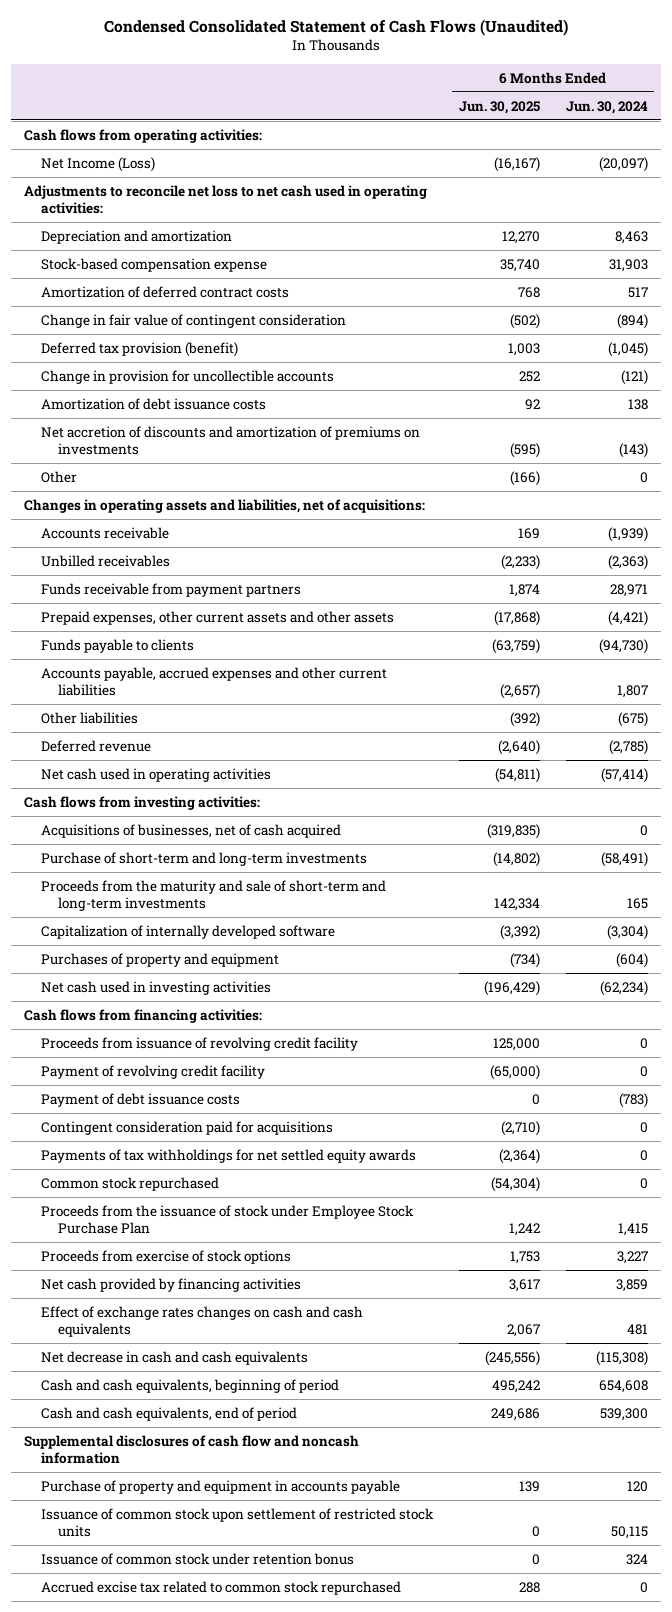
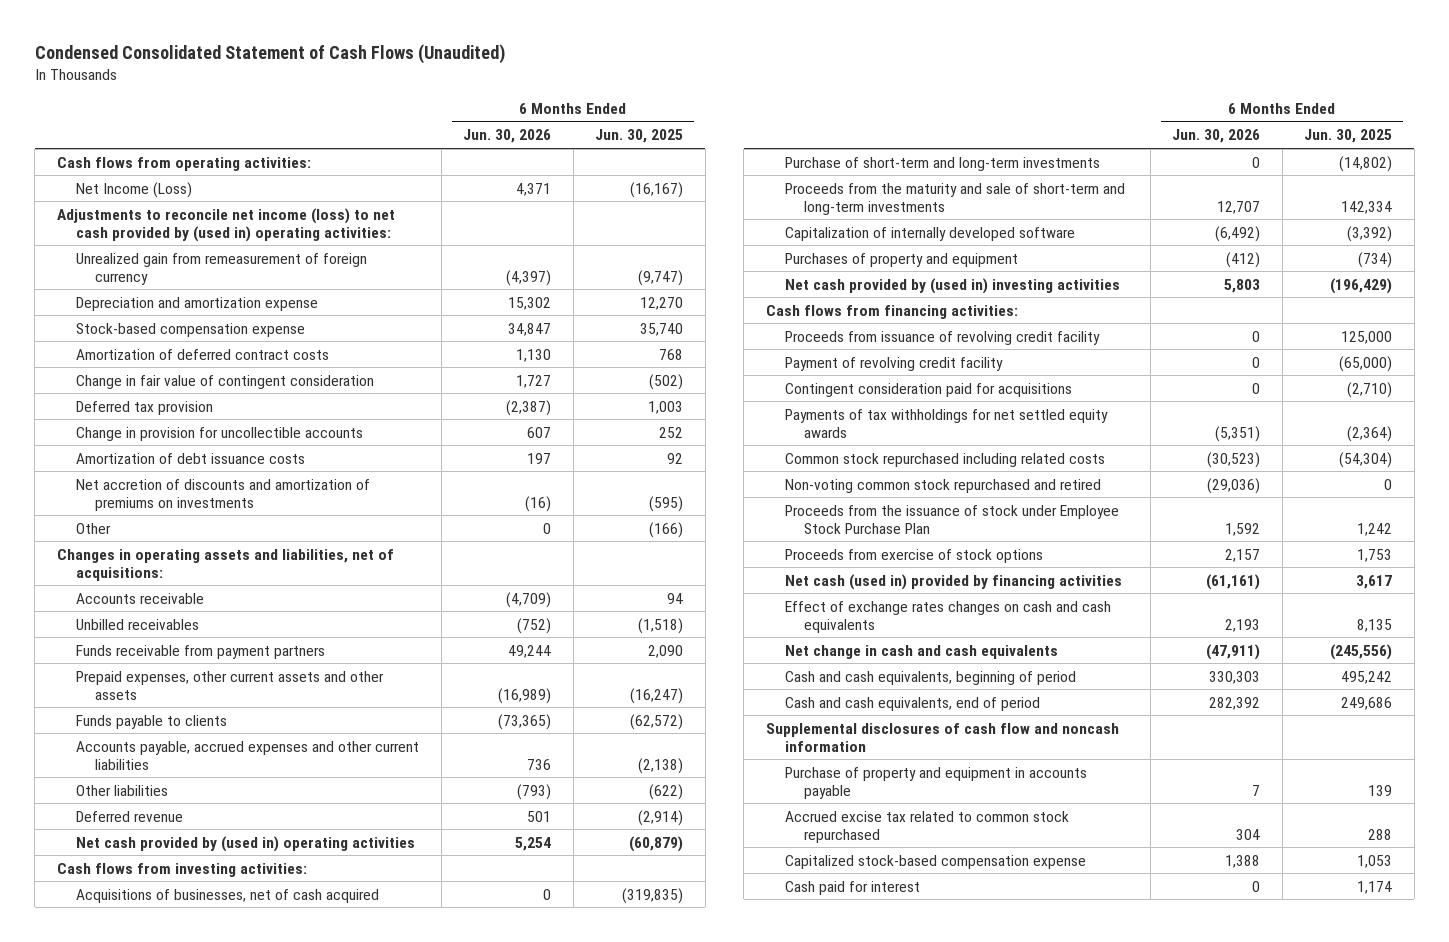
[565,100,648,114] Jun. 30, 2024 -> none
none -> [463,129,552,144] Jun. 30, 2026
[24,184,428,215] Adjustments to reconcile net loss to net cash used in operating activities: -> [56,207,395,242] Adjustments to reconcile net income (loss) to net cash provided by (used in) operating activities:
none -> [76,252,368,285] Unrealized gain from remeasurement of foreign currency
[40,229,232,244] Depreciation and amortization -> [76,296,319,311] Depreciation and amortization expense
[40,341,238,357] Deferred tax provision (benefit) -> [76,400,214,415] Deferred tax provision
[517,527,540,539] 169 -> [667,592,684,604] 94
[500,554,540,570] (2,233) -> [638,617,684,634] (1,518)
[508,583,540,597] 1,874 -> [648,644,684,658] 2,090
[493,610,540,626] (17,868) -> [630,687,684,704] (16,247)
[491,638,540,654] (63,759) -> [630,713,684,730] (62,572)
[499,684,540,700] (2,657) -> [638,757,684,774] (2,138)
[509,711,540,727] (392) -> [649,783,684,800] (622)
[497,739,540,755] (2,640) -> [638,809,684,826] (2,914)
[40,767,271,782] Net cash used in operating activities -> [76,835,416,852] Net cash provided by (used in) operating activities
[494,767,540,783] (54,811) -> [629,835,684,852] (60,879)
[40,980,271,995] Net cash used in investing activities -> [785,277,1121,294] Net cash provided by (used in) investing activities
[40,1092,240,1107] Payment of debt issuance costs -> none
[40,1176,219,1191] Common stock repurchased -> [785,452,1106,467] Common stock repurchased including related costs
none -> [785,478,1102,493] Non-voting common stock repurchased and retired
[40,1277,301,1292] Net cash provided by financing activities -> [785,573,1123,590] Net cash (used in) provided by financing activities
[506,1324,540,1338] 2,067 -> [1357,618,1393,632] 8,135
[40,1350,308,1365] Net decrease in cash and cash equivalents -> [785,644,1059,659] Net change in cash and cash equivalents
[40,1507,434,1538] Issuance of common stock upon settlement of restricted stock units -> none
[40,1552,354,1565] Issuance of common stock under retention bonus -> none
none -> [785,854,1087,869] Capitalized stock-based compensation expense
none -> [785,880,921,895] Cash paid for interest

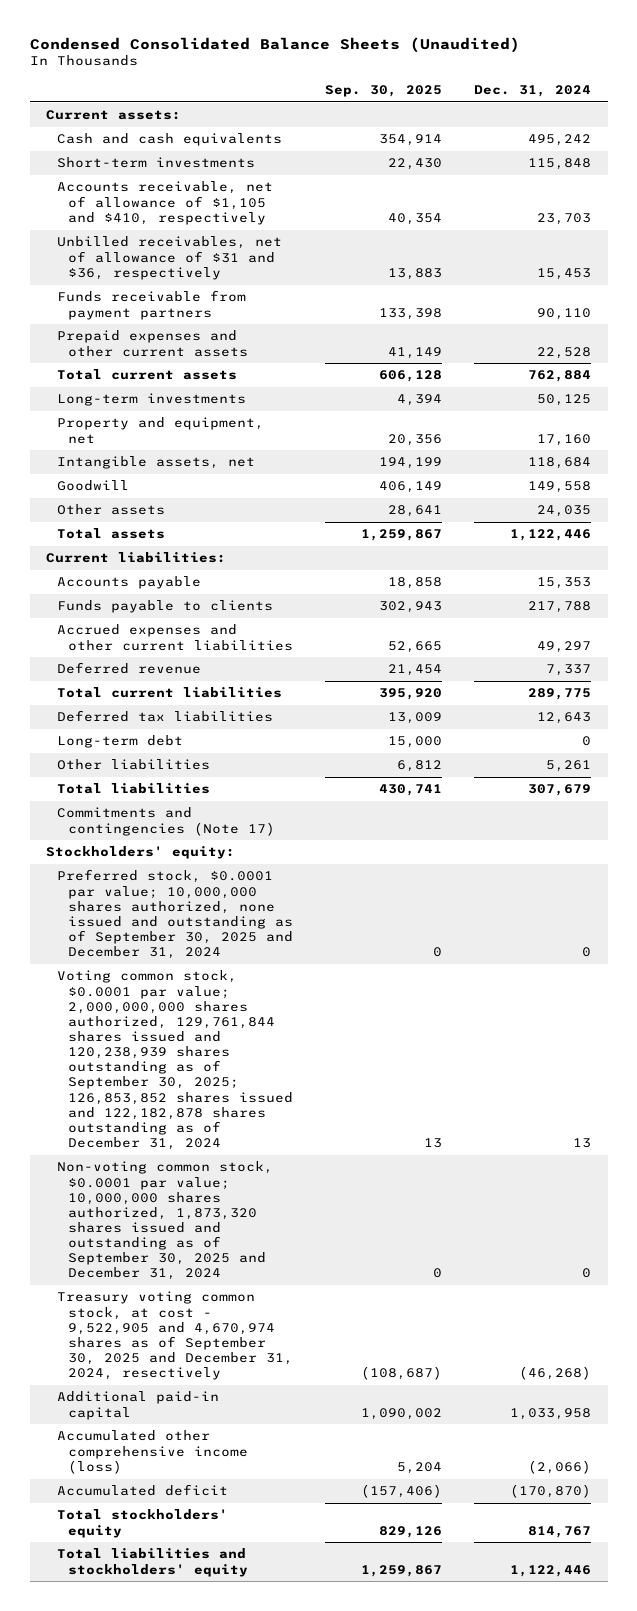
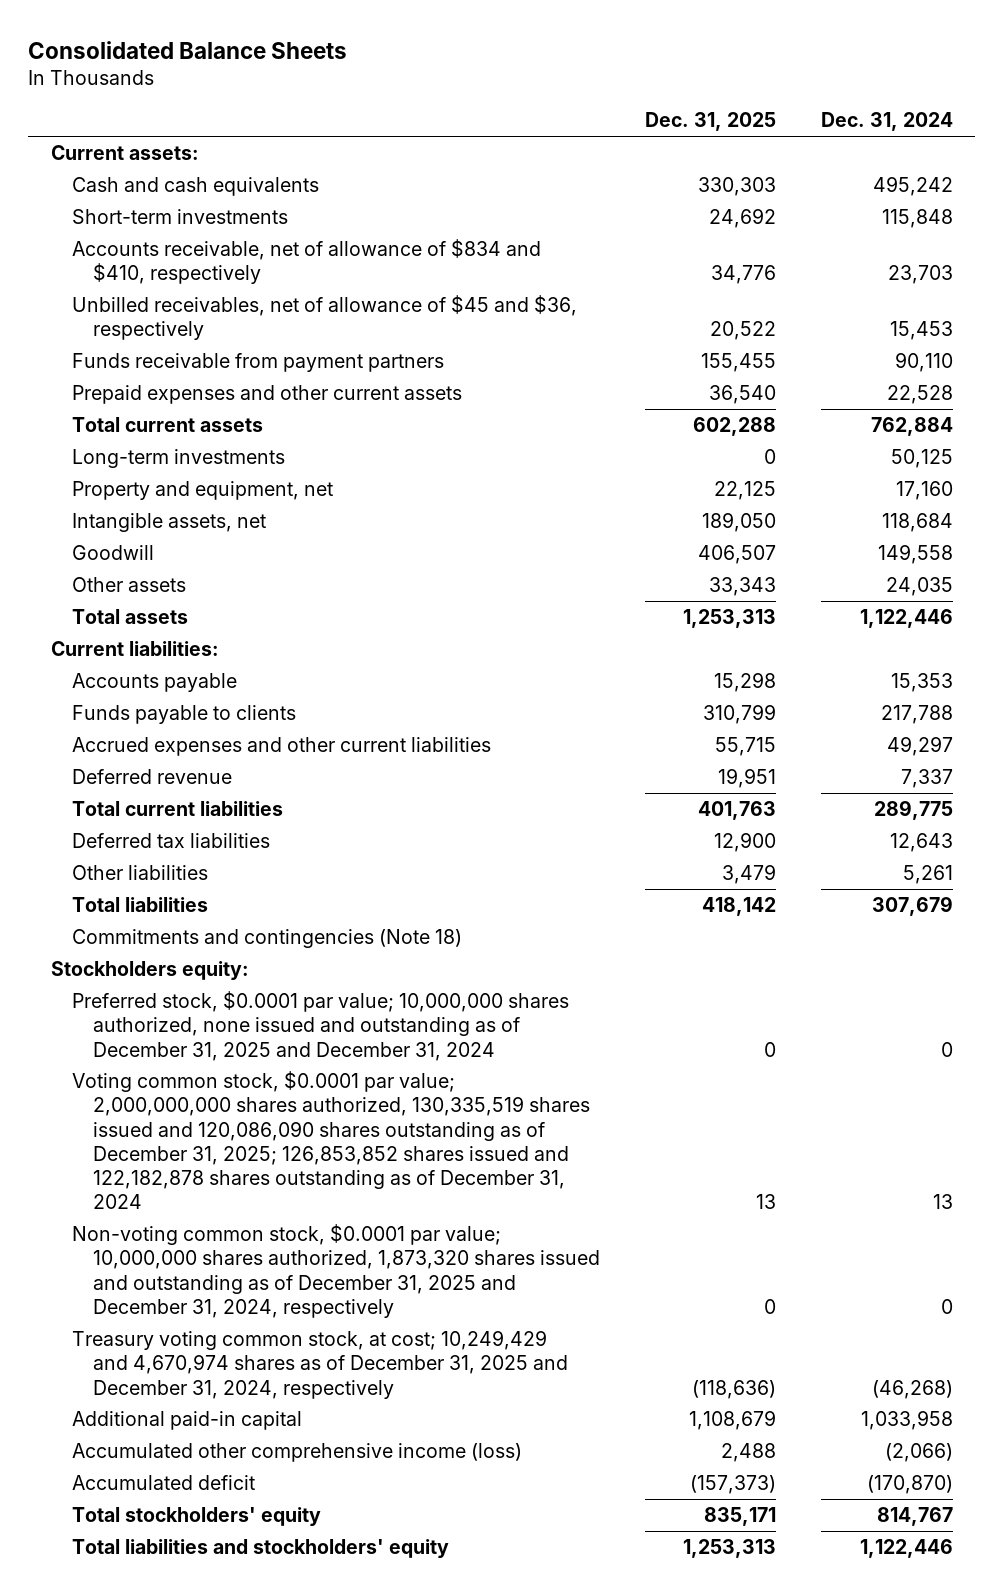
[29,36,520,53] Condensed Consolidated Balance Sheets (Unaudited) -> [28,40,348,59] Consolidated Balance Sheets
[325,85,443,98] Sep. 30, 2025 -> none
none -> [644,112,776,132] Dec. 31, 2025
[56,181,273,225] Accounts receivable, net of allowance of $1,105 and $410, respectively -> [71,238,541,285] Accounts receivable, net of allowance of $834 and $410, respectively
[56,236,282,280] Unbilled receivables, net of allowance of $31 and $36, respectively -> [71,294,577,341] Unbilled receivables, net of allowance of $45 and $36, respectively
[56,735,183,749] Long-term debt -> none
[56,807,275,836] Commitments and contingencies (Note 17) -> [71,928,462,948] Commitments and contingencies (Note 18)
[45,846,235,860] Stockholders' equity: -> [50,960,249,980] Stockholders equity:
[56,869,293,960] Preferred stock, $0.0001 par value; 10,000,000 shares authorized, none issued and outstanding as of September 30, 2025 and December 31, 2024 -> [71,990,569,1061] Preferred stock, $0.0001 par value; 10,000,000 shares authorized, none issued and outstanding as of December 31, 2025 and December 31, 2024
[56,970,293,1151] Voting common stock, $0.0001 par value; 2,000,000,000 shares authorized, 129,761,844 shares issued and 120,238,939 shares outstanding as of September 30, 2025; 126,853,852 shares issued and 122,182,878 shares outstanding as of December 31, 2024 -> [71,1070,591,1210] Voting common stock, $0.0001 par value; 2,000,000,000 shares authorized, 130,335,519 shares issued and 120,086,090 shares outstanding as of December 31, 2025; 126,853,852 shares issued and 122,182,878 shares outstanding as of December 31, 2024
[56,1161,273,1281] Non-voting common stock, $0.0001 par value; 10,000,000 shares authorized, 1,873,320 shares issued and outstanding as of September 30, 2025 and December 31, 2024 -> [71,1223,601,1318] Non-voting common stock, $0.0001 par value; 10,000,000 shares authorized, 1,873,320 shares issued and outstanding as of December 31, 2025 and December 31, 2024, respectively
[56,1291,293,1381] Treasury voting common stock, at cost - 9,522,905 and 4,670,974 shares as of September 30, 2025 and December 31, 2024, resectively -> [71,1329,569,1399] Treasury voting common stock, at cost; 10,249,429 and 4,670,974 shares as of December 31, 2025 and December 31, 2024, respectively

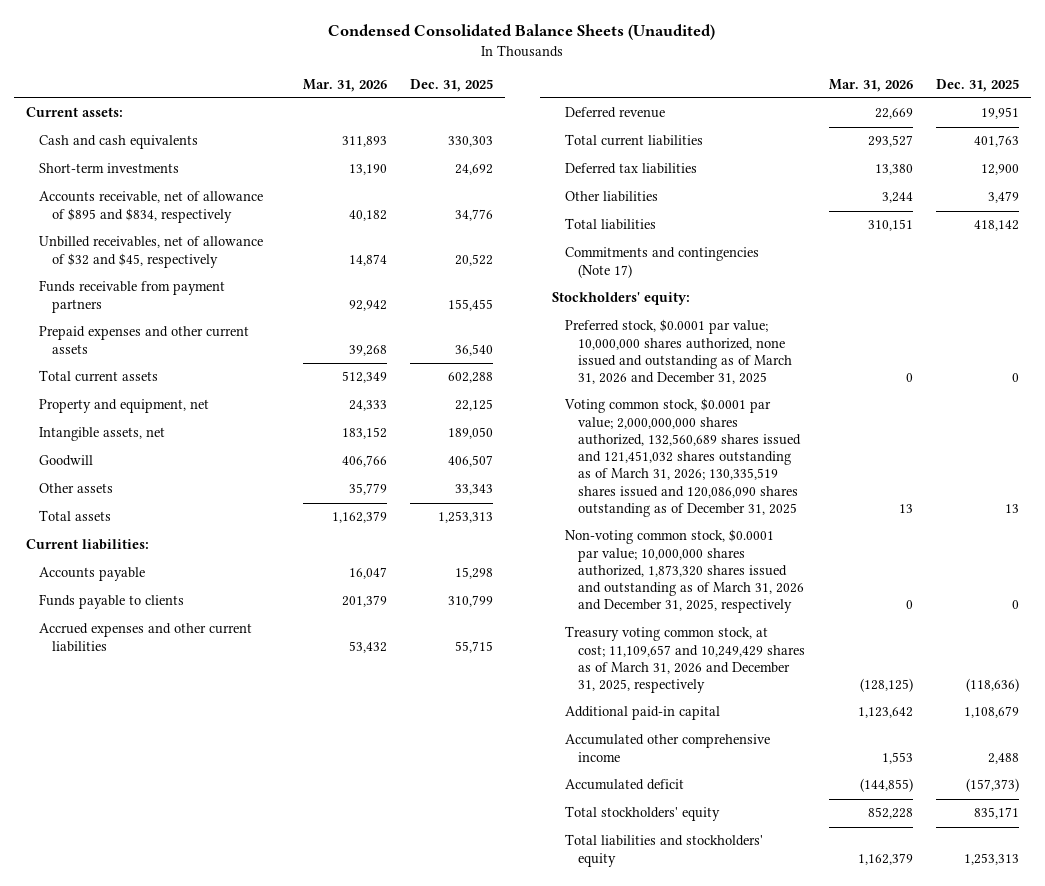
[28,40,348,59] Consolidated Balance Sheets -> [328,24,716,41] Condensed Consolidated Balance Sheets (Unaudited)
[820,112,953,132] Dec. 31, 2024 -> none
none -> [302,78,387,92] Mar. 31, 2026
[71,238,541,285] Accounts receivable, net of allowance of $834 and $410, respectively -> [39,191,264,223] Accounts receivable, net of allowance of $895 and $834, respectively
[71,294,577,341] Unbilled receivables, net of allowance of $45 and $36, respectively -> [39,236,264,268] Unbilled receivables, net of allowance of $32 and $45, respectively
[71,448,285,468] Long-term investments -> none
[71,928,462,948] Commitments and contingencies (Note 18) -> [565,247,760,278] Commitments and contingencies (Note 17)
[50,960,249,980] Stockholders equity: -> [551,292,690,306] Stockholders' equity:
[71,990,569,1061] Preferred stock, $0.0001 par value; 10,000,000 shares authorized, none issued and outstanding as of December 31, 2025 and December 31, 2024 -> [565,319,793,385] Preferred stock, $0.0001 par value; 10,000,000 shares authorized, none issued and outstanding as of March 31, 2026 and December 31, 2025
[71,1070,591,1210] Voting common stock, $0.0001 par value; 2,000,000,000 shares authorized, 130,335,519 shares issued and 120,086,090 shares outstanding as of December 31, 2025; 126,853,852 shares issued and 122,182,878 shares outstanding as of December 31, 2024 -> [564,398,802,517] Voting common stock, $0.0001 par value; 2,000,000,000 shares authorized, 132,560,689 shares issued and 121,451,032 shares outstanding as of March 31, 2026; 130,335,519 shares issued and 120,086,090 shares outstanding as of December 31, 2025
[71,1223,601,1318] Non-voting common stock, $0.0001 par value; 10,000,000 shares authorized, 1,873,320 shares issued and outstanding as of December 31, 2025 and December 31, 2024, respectively -> [565,529,805,614] Non-voting common stock, $0.0001 par value; 10,000,000 shares authorized, 1,873,320 shares issued and outstanding as of March 31, 2026 and December 31, 2025, respectively
[71,1329,569,1399] Treasury voting common stock, at cost; 10,249,429 and 4,670,974 shares as of December 31, 2025 and December 31, 2024, respectively -> [565,626,806,694] Treasury voting common stock, at cost; 11,109,657 and 10,249,429 shares as of March 31, 2026 and December 31, 2025, respectively
[71,1442,522,1462] Accumulated other comprehensive income (loss) -> [565,734,771,762] Accumulated other comprehensive income

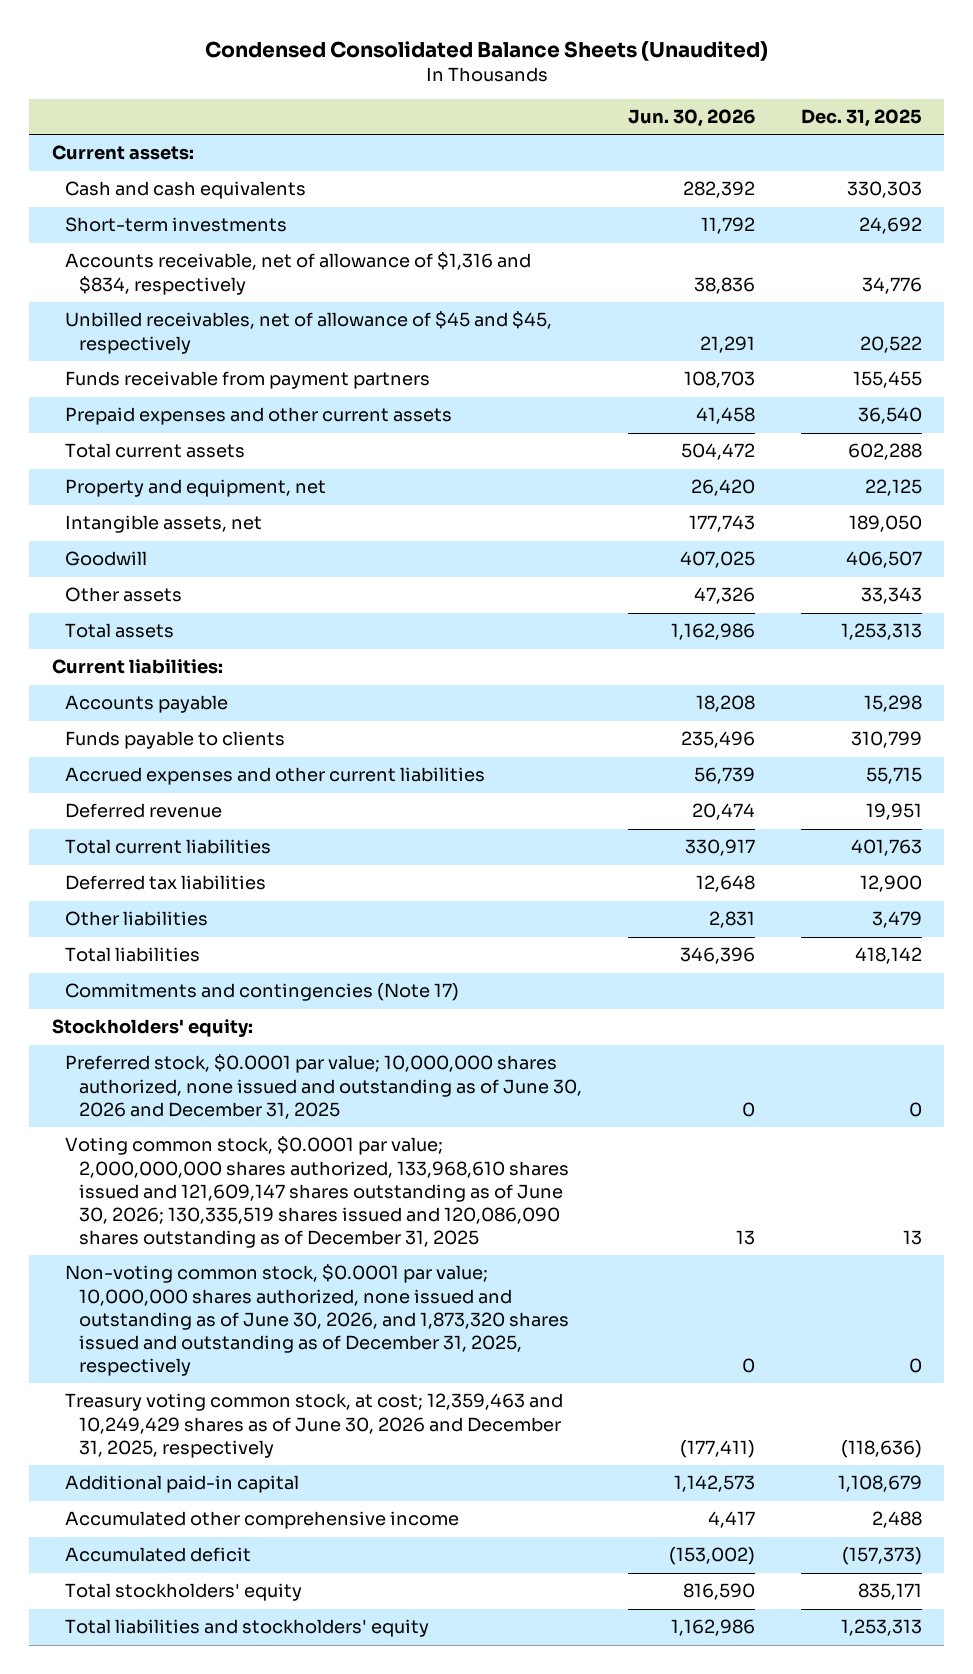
[302,78,387,92] Mar. 31, 2026 -> none
none -> [627,109,755,128] Jun. 30, 2026
[39,191,264,223] Accounts receivable, net of allowance of $895 and $834, respectively -> [65,252,532,295] Accounts receivable, net of allowance of $1,316 and $834, respectively
[39,236,264,268] Unbilled receivables, net of allowance of $32 and $45, respectively -> [65,311,553,354] Unbilled receivables, net of allowance of $45 and $45, respectively
[565,319,793,385] Preferred stock, $0.0001 par value; 10,000,000 shares authorized, none issued and outstanding as of March 31, 2026 and December 31, 2025 -> [65,1054,583,1119] Preferred stock, $0.0001 par value; 10,000,000 shares authorized, none issued and outstanding as of June 30, 2026 and December 31, 2025
[564,398,802,517] Voting common stock, $0.0001 par value; 2,000,000,000 shares authorized, 132,560,689 shares issued and 121,451,032 shares outstanding as of March 31, 2026; 130,335,519 shares issued and 120,086,090 shares outstanding as of December 31, 2025 -> [65,1136,570,1249] Voting common stock, $0.0001 par value; 2,000,000,000 shares authorized, 133,968,610 shares issued and 121,609,147 shares outstanding as of June 30, 2026; 130,335,519 shares issued and 120,086,090 shares outstanding as of December 31, 2025
[565,529,805,614] Non-voting common stock, $0.0001 par value; 10,000,000 shares authorized, 1,873,320 shares issued and outstanding as of March 31, 2026 and December 31, 2025, respectively -> [65,1264,570,1377] Non-voting common stock, $0.0001 par value; 10,000,000 shares authorized, none issued and outstanding as of June 30, 2026, and 1,873,320 shares issued and outstanding as of December 31, 2025, respectively
[565,626,806,694] Treasury voting common stock, at cost; 11,109,657 and 10,249,429 shares as of March 31, 2026 and December 31, 2025, respectively -> [65,1393,564,1458] Treasury voting common stock, at cost; 12,359,463 and 10,249,429 shares as of June 30, 2026 and December 31, 2025, respectively

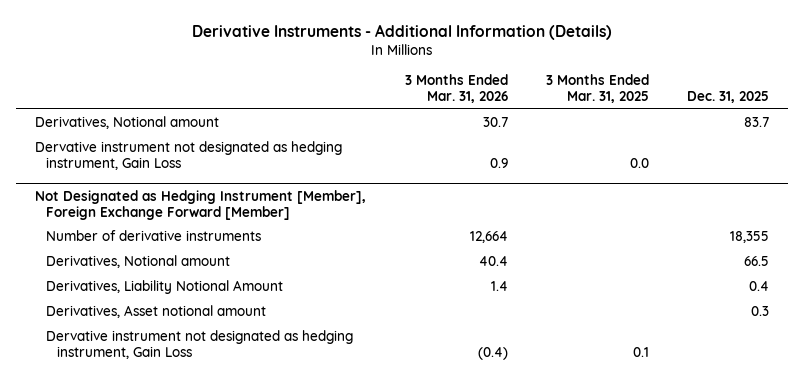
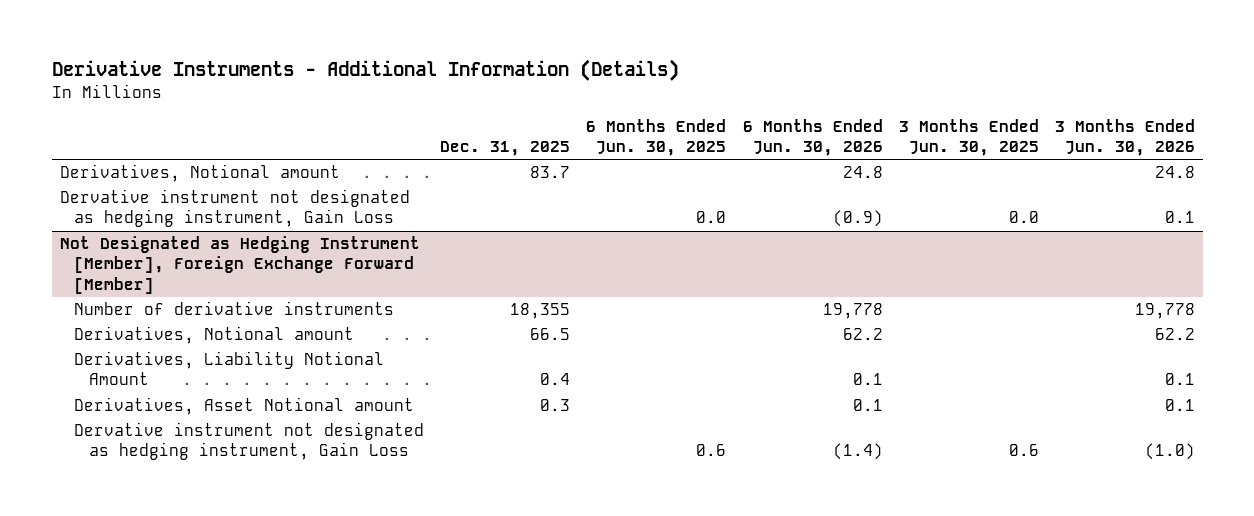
[404,74,508,103] 3 Months Ended Mar. 31, 2026 -> none
[545,74,649,103] 3 Months Ended Mar. 31, 2025 -> none
none -> [586,118,727,157] 6 Months Ended Jun. 30, 2025
none -> [742,118,883,157] 6 Months Ended Jun. 30, 2026
none -> [898,118,1039,157] 3 Months Ended Jun. 30, 2025
none -> [1054,118,1195,157] 3 Months Ended Jun. 30, 2026
[46,305,267,319] Derivatives, Asset notional amount -> [74,397,415,416] Derivatives, Asset Notional amount

